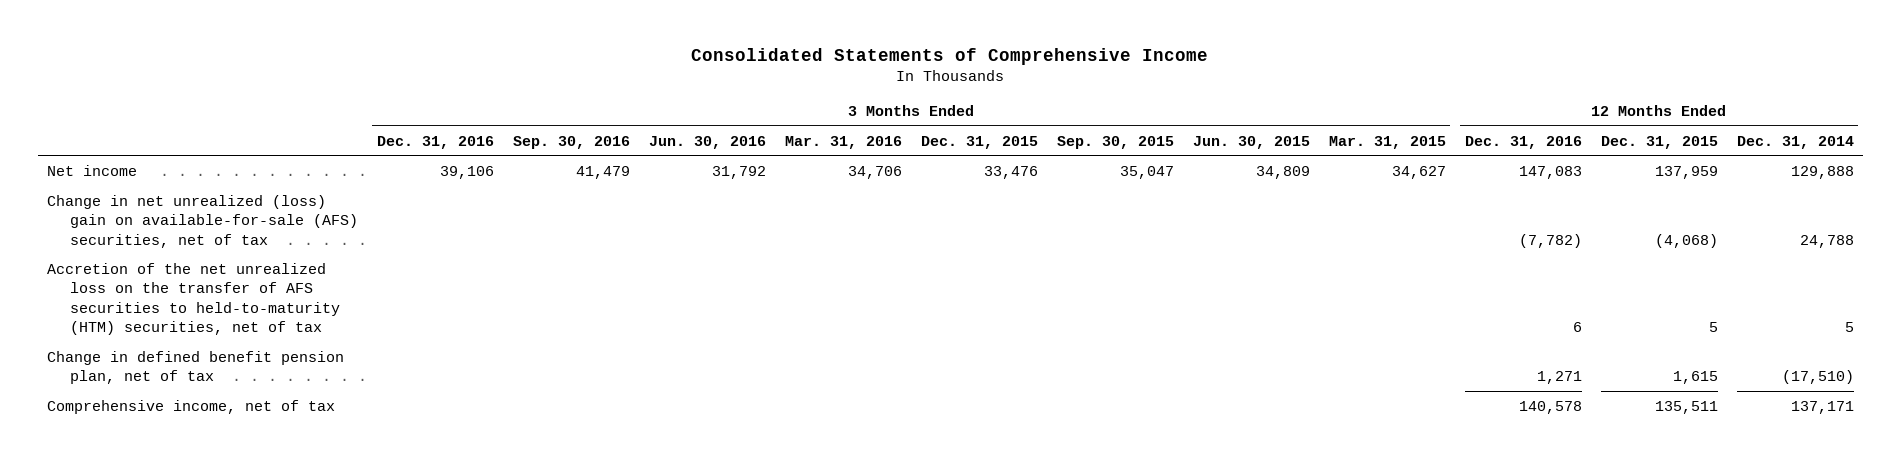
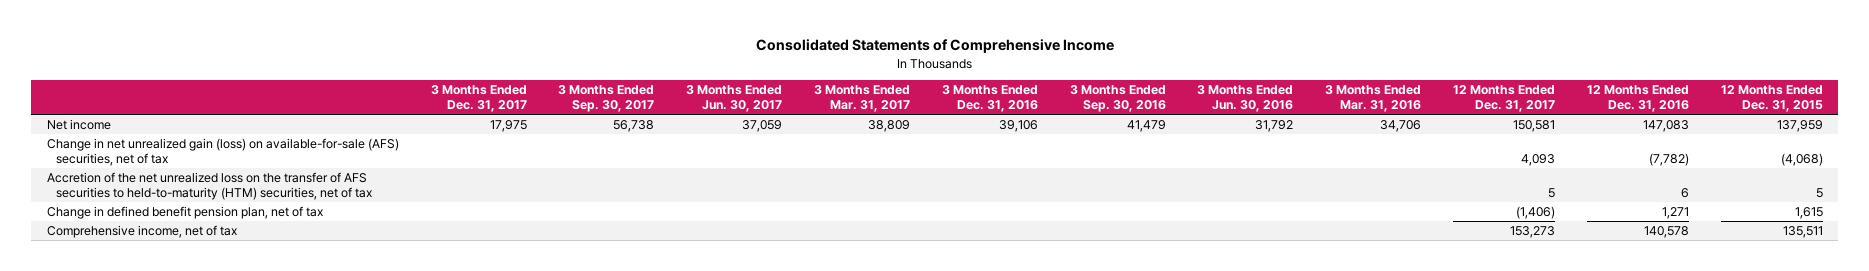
[920,135,1038,149] Dec. 31, 2015 -> none
[1056,135,1174,149] Sep. 30, 2015 -> none
[1192,135,1310,149] Jun. 30, 2015 -> none
[1328,135,1446,149] Mar. 31, 2015 -> none
[1736,135,1854,149] Dec. 31, 2014 -> none
none -> [430,85,527,113] 3 Months Ended Dec. 31, 2017
none -> [558,85,655,113] 3 Months Ended Sep. 30, 2017
none -> [686,85,783,113] 3 Months Ended Jun. 30, 2017
none -> [813,85,910,113] 3 Months Ended Mar. 31, 2017
none -> [1452,85,1555,113] 12 Months Ended Dec. 31, 2017
[47,194,358,248] Change in net unrealized (loss) gain on available-for-sale (AFS) securities, net of tax -> [46,138,399,167] Change in net unrealized gain (loss) on available-for-sale (AFS) securities, net of tax

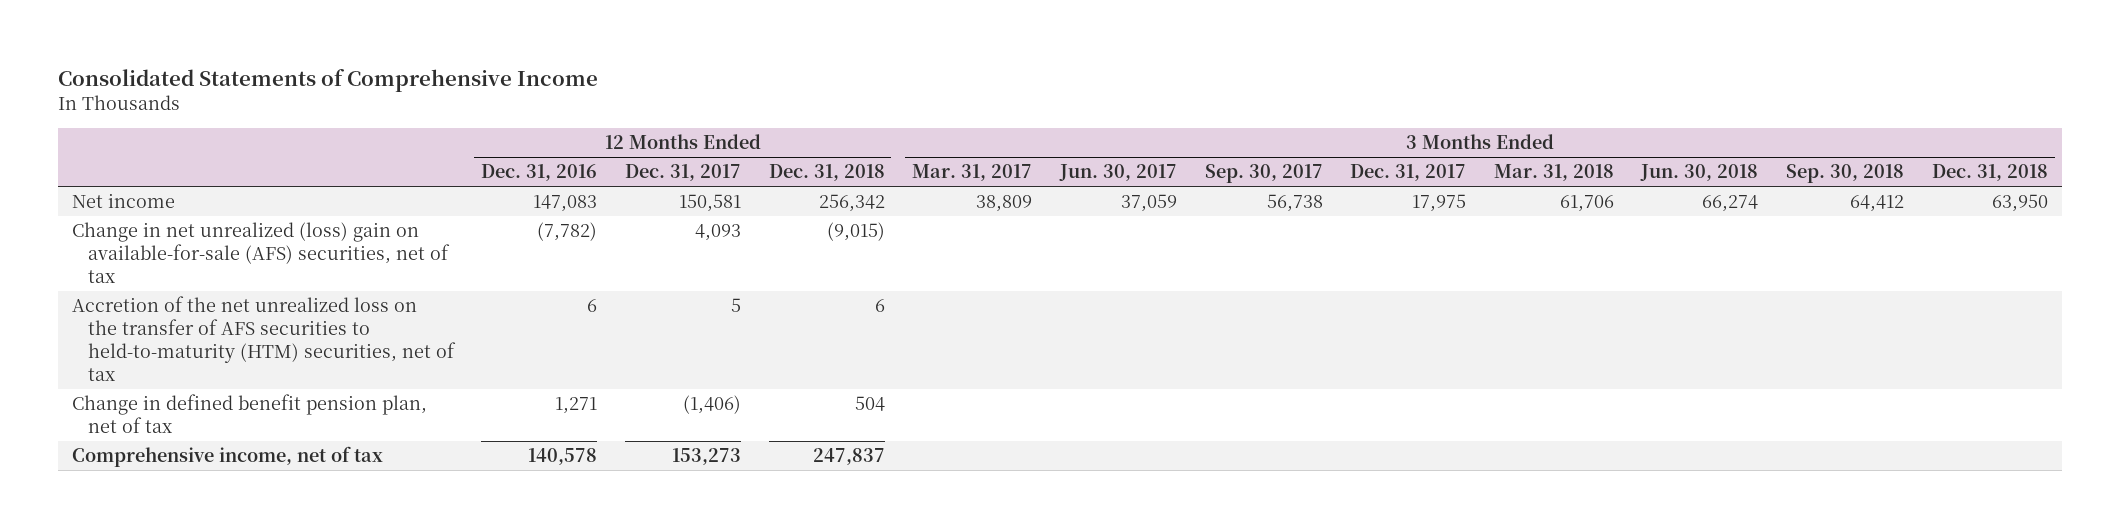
[941,85,1038,113] 3 Months Ended Dec. 31, 2016 -> none
[1069,85,1166,113] 3 Months Ended Sep. 30, 2016 -> none
[1197,85,1294,113] 3 Months Ended Jun. 30, 2016 -> none
[1325,85,1422,113] 3 Months Ended Mar. 31, 2016 -> none
[1720,85,1823,113] 12 Months Ended Dec. 31, 2015 -> none
none -> [768,164,885,182] Dec. 31, 2018
none -> [1493,164,1614,182] Mar. 31, 2018
none -> [1640,164,1759,182] Jun. 30, 2018
none -> [1786,164,1905,184] Sep. 30, 2018
none -> [1931,164,2048,182] Dec. 31, 2018
[46,138,399,167] Change in net unrealized gain (loss) on available-for-sale (AFS) securities, net of tax -> [72,222,450,284] Change in net unrealized (loss) gain on available-for-sale (AFS) securities, net of tax

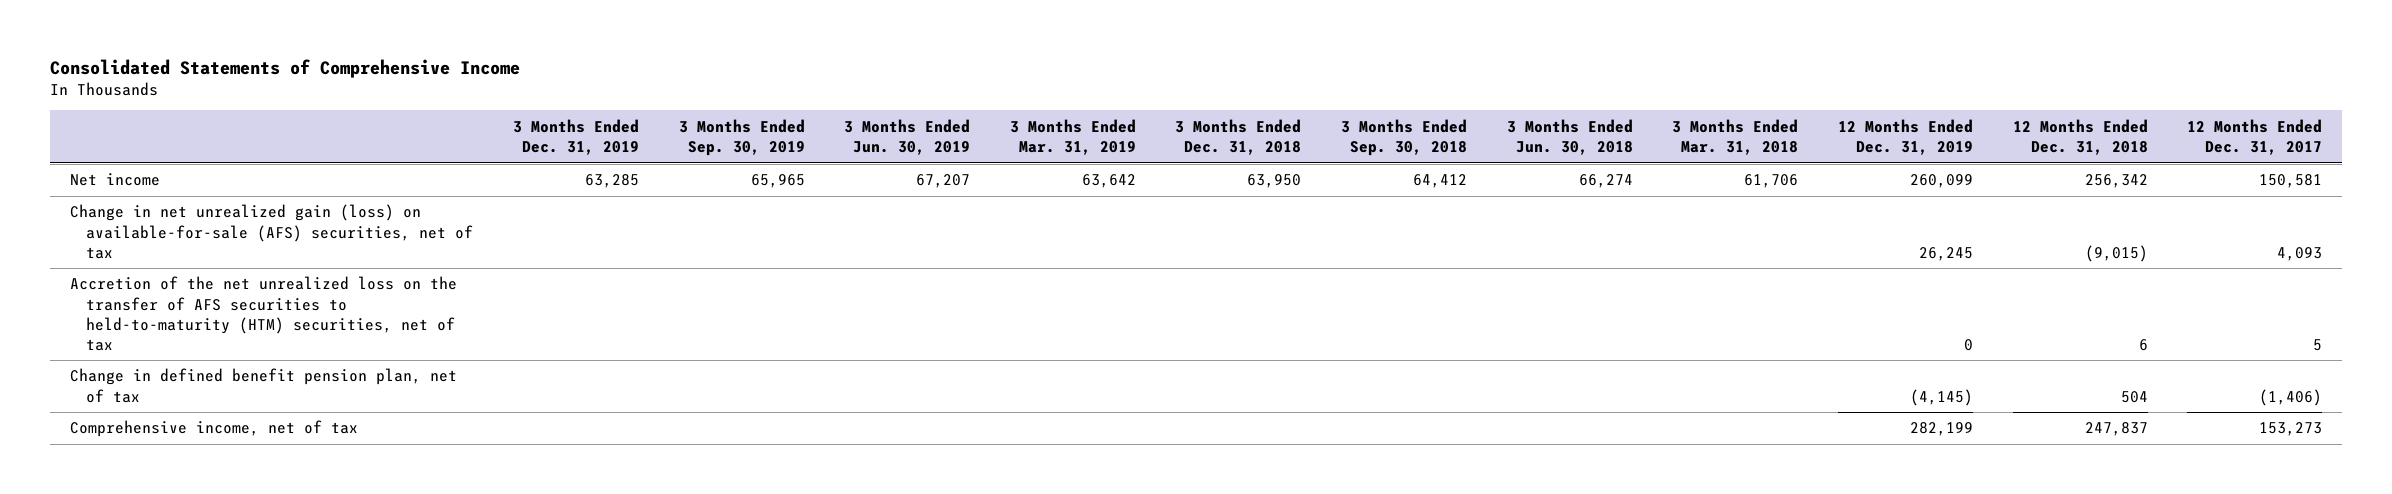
[481,164,598,182] Dec. 31, 2016 -> none
[912,164,1033,182] Mar. 31, 2017 -> none
[1058,164,1177,182] Jun. 30, 2017 -> none
[1204,164,1323,184] Sep. 30, 2017 -> none
[1350,164,1467,182] Dec. 31, 2017 -> none
none -> [512,118,639,155] 3 Months Ended Dec. 31, 2019
none -> [678,118,805,156] 3 Months Ended Sep. 30, 2019
none -> [844,118,971,155] 3 Months Ended Jun. 30, 2019
none -> [1009,118,1136,155] 3 Months Ended Mar. 31, 2019
none -> [1838,118,1974,155] 12 Months Ended Dec. 31, 2019
[72,222,450,284] Change in net unrealized (loss) gain on available-for-sale (AFS) securities, net of tax -> [69,204,474,259] Change in net unrealized gain (loss) on available-for-sale (AFS) securities, net of tax

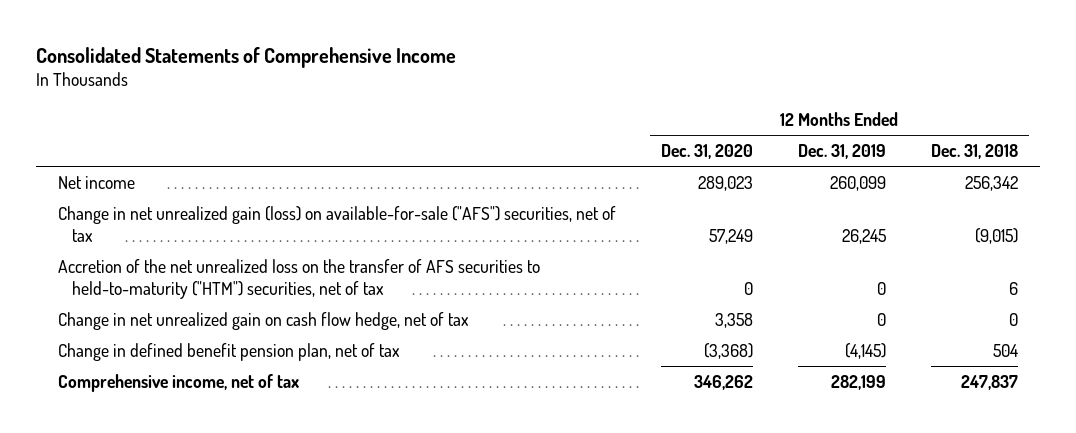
[512,118,639,155] 3 Months Ended Dec. 31, 2019 -> none
[678,118,805,156] 3 Months Ended Sep. 30, 2019 -> none
[844,118,971,155] 3 Months Ended Jun. 30, 2019 -> none
[1009,118,1136,155] 3 Months Ended Mar. 31, 2019 -> none
[1175,118,1302,155] 3 Months Ended Dec. 31, 2018 -> none
[1341,118,1468,156] 3 Months Ended Sep. 30, 2018 -> none
[1506,118,1633,155] 3 Months Ended Jun. 30, 2018 -> none
[1672,118,1799,155] 3 Months Ended Mar. 31, 2018 -> none
[2187,118,2323,155] 12 Months Ended Dec. 31, 2017 -> none
none -> [661,144,754,160] Dec. 31, 2020
[69,204,474,259] Change in net unrealized gain (loss) on available-for-sale (AFS) securities, net of tax -> [58,206,617,242] Change in net unrealized gain (loss) on available-for-sale ("AFS") securities, net of tax
[69,276,457,351] Accretion of the net unrealized loss on the transfer of AFS securities to held-to-maturity (HTM) securities, net of tax -> [58,259,541,299] Accretion of the net unrealized loss on the transfer of AFS securities to held-to-maturity ("HTM") securities, net of tax
none -> [58,312,470,331] Change in net unrealized gain on cash flow hedge, net of tax

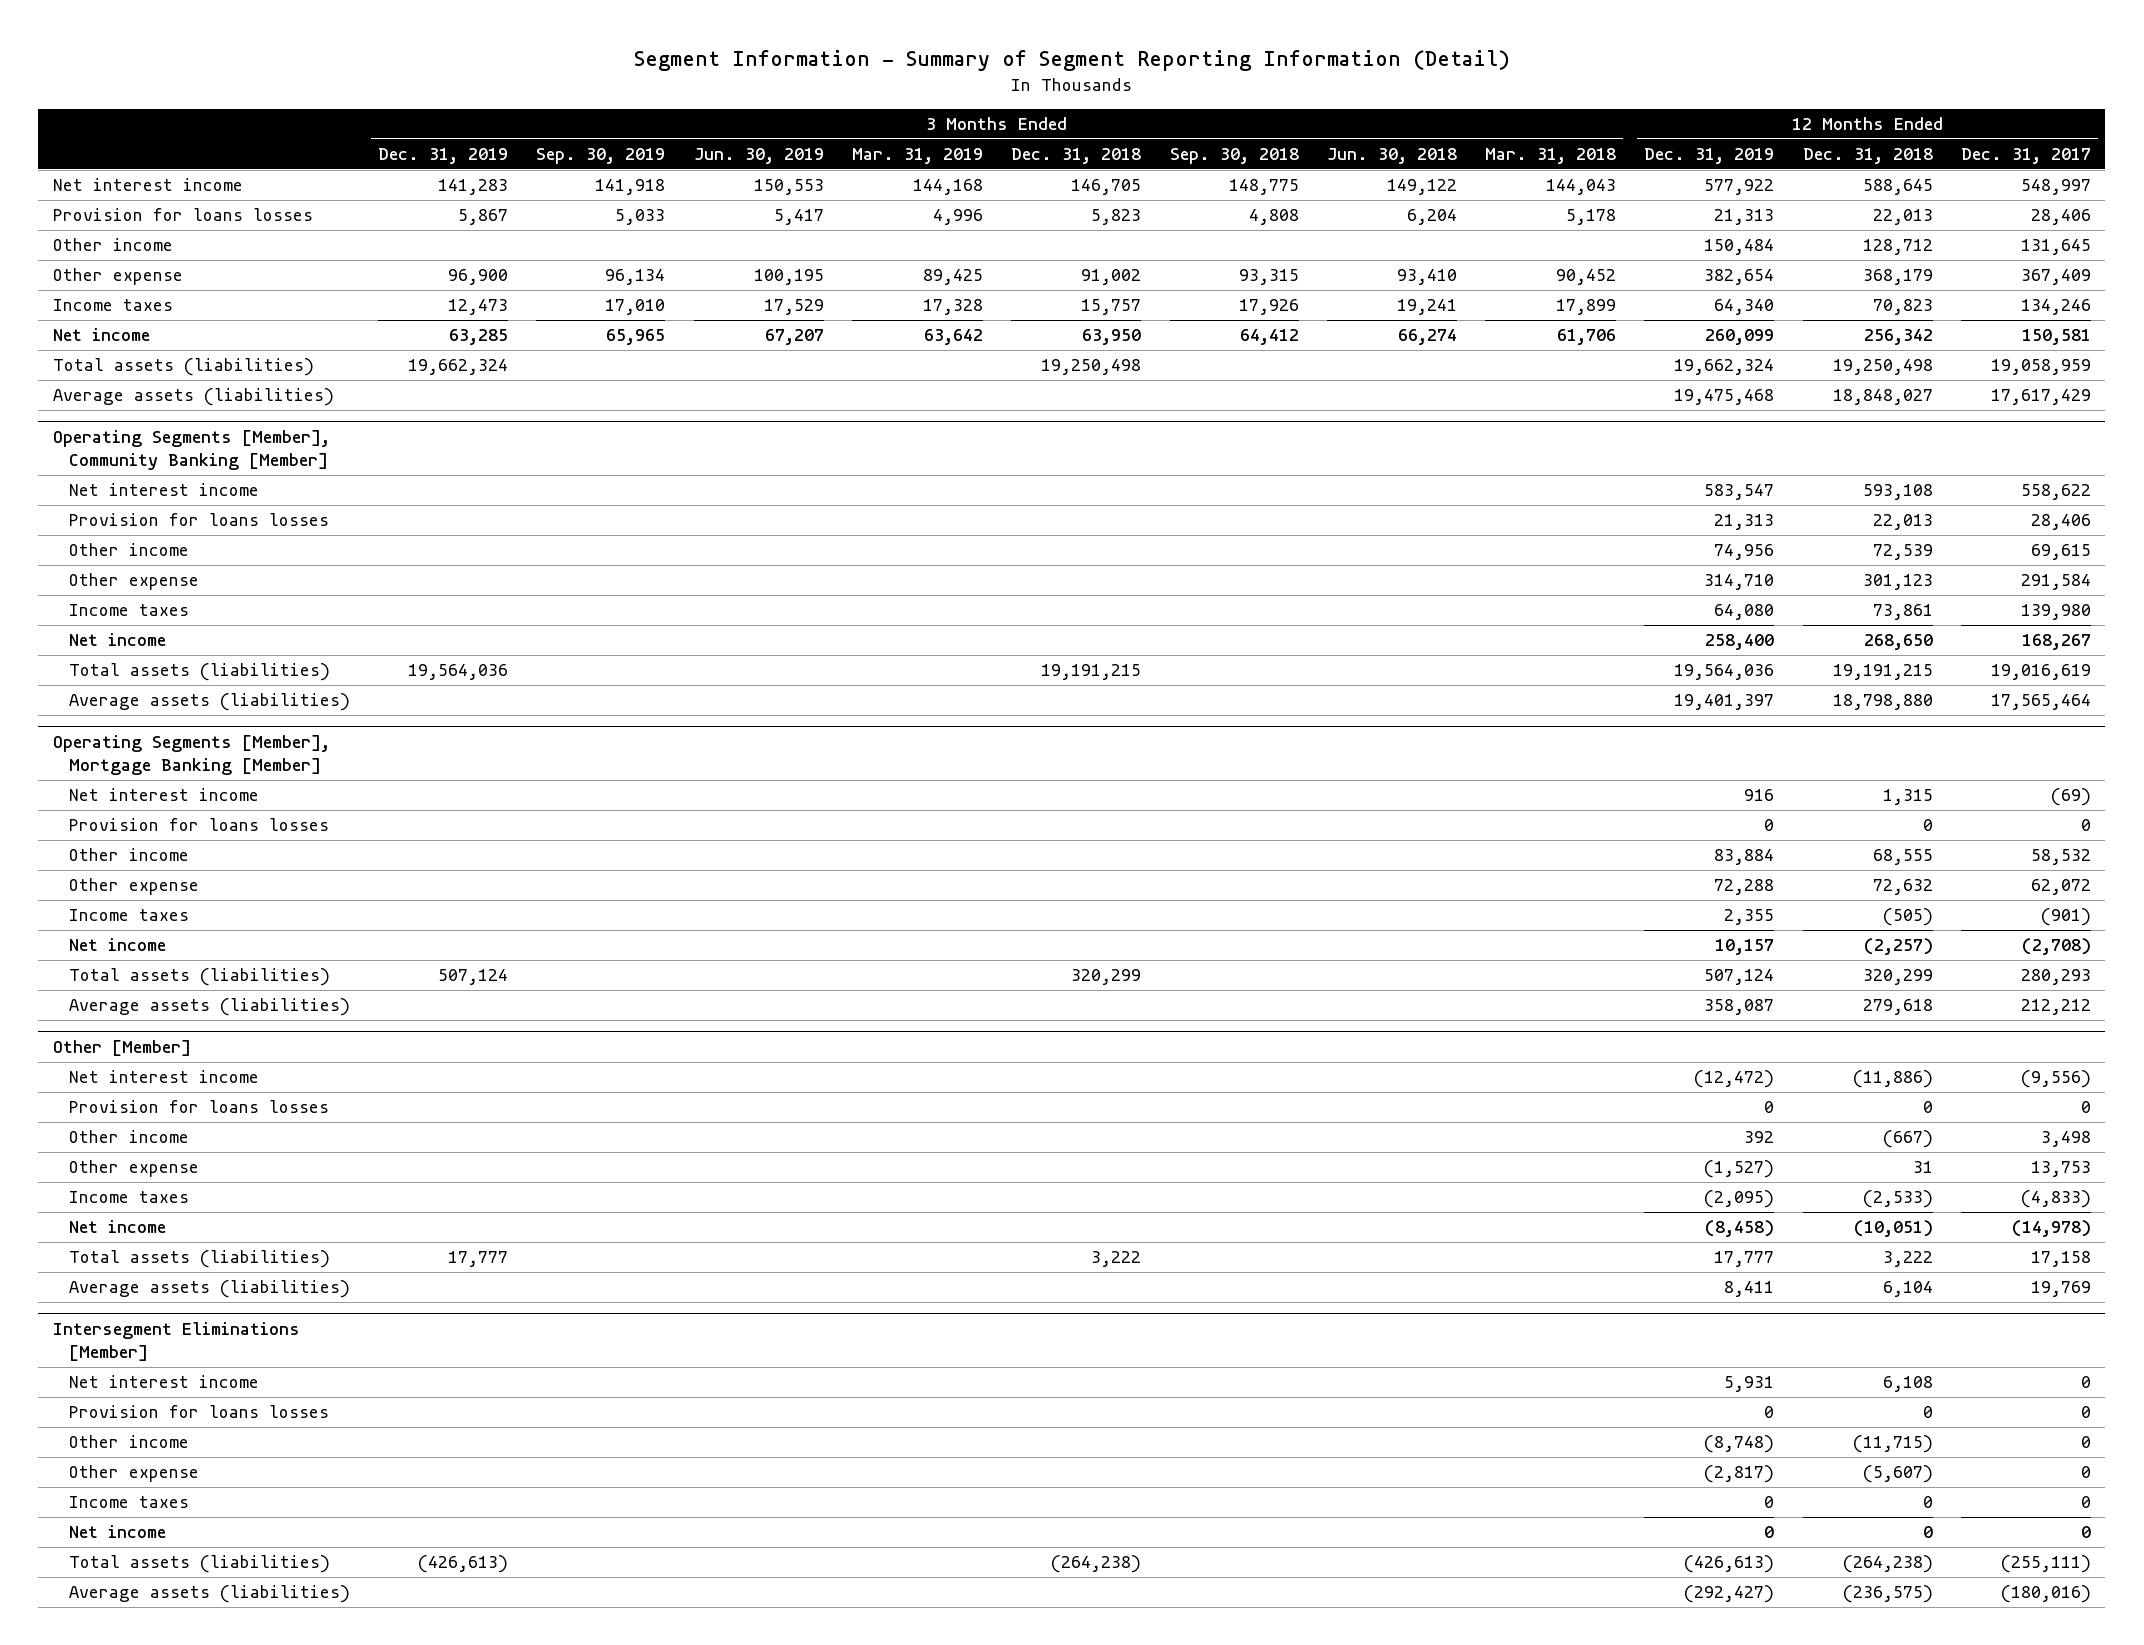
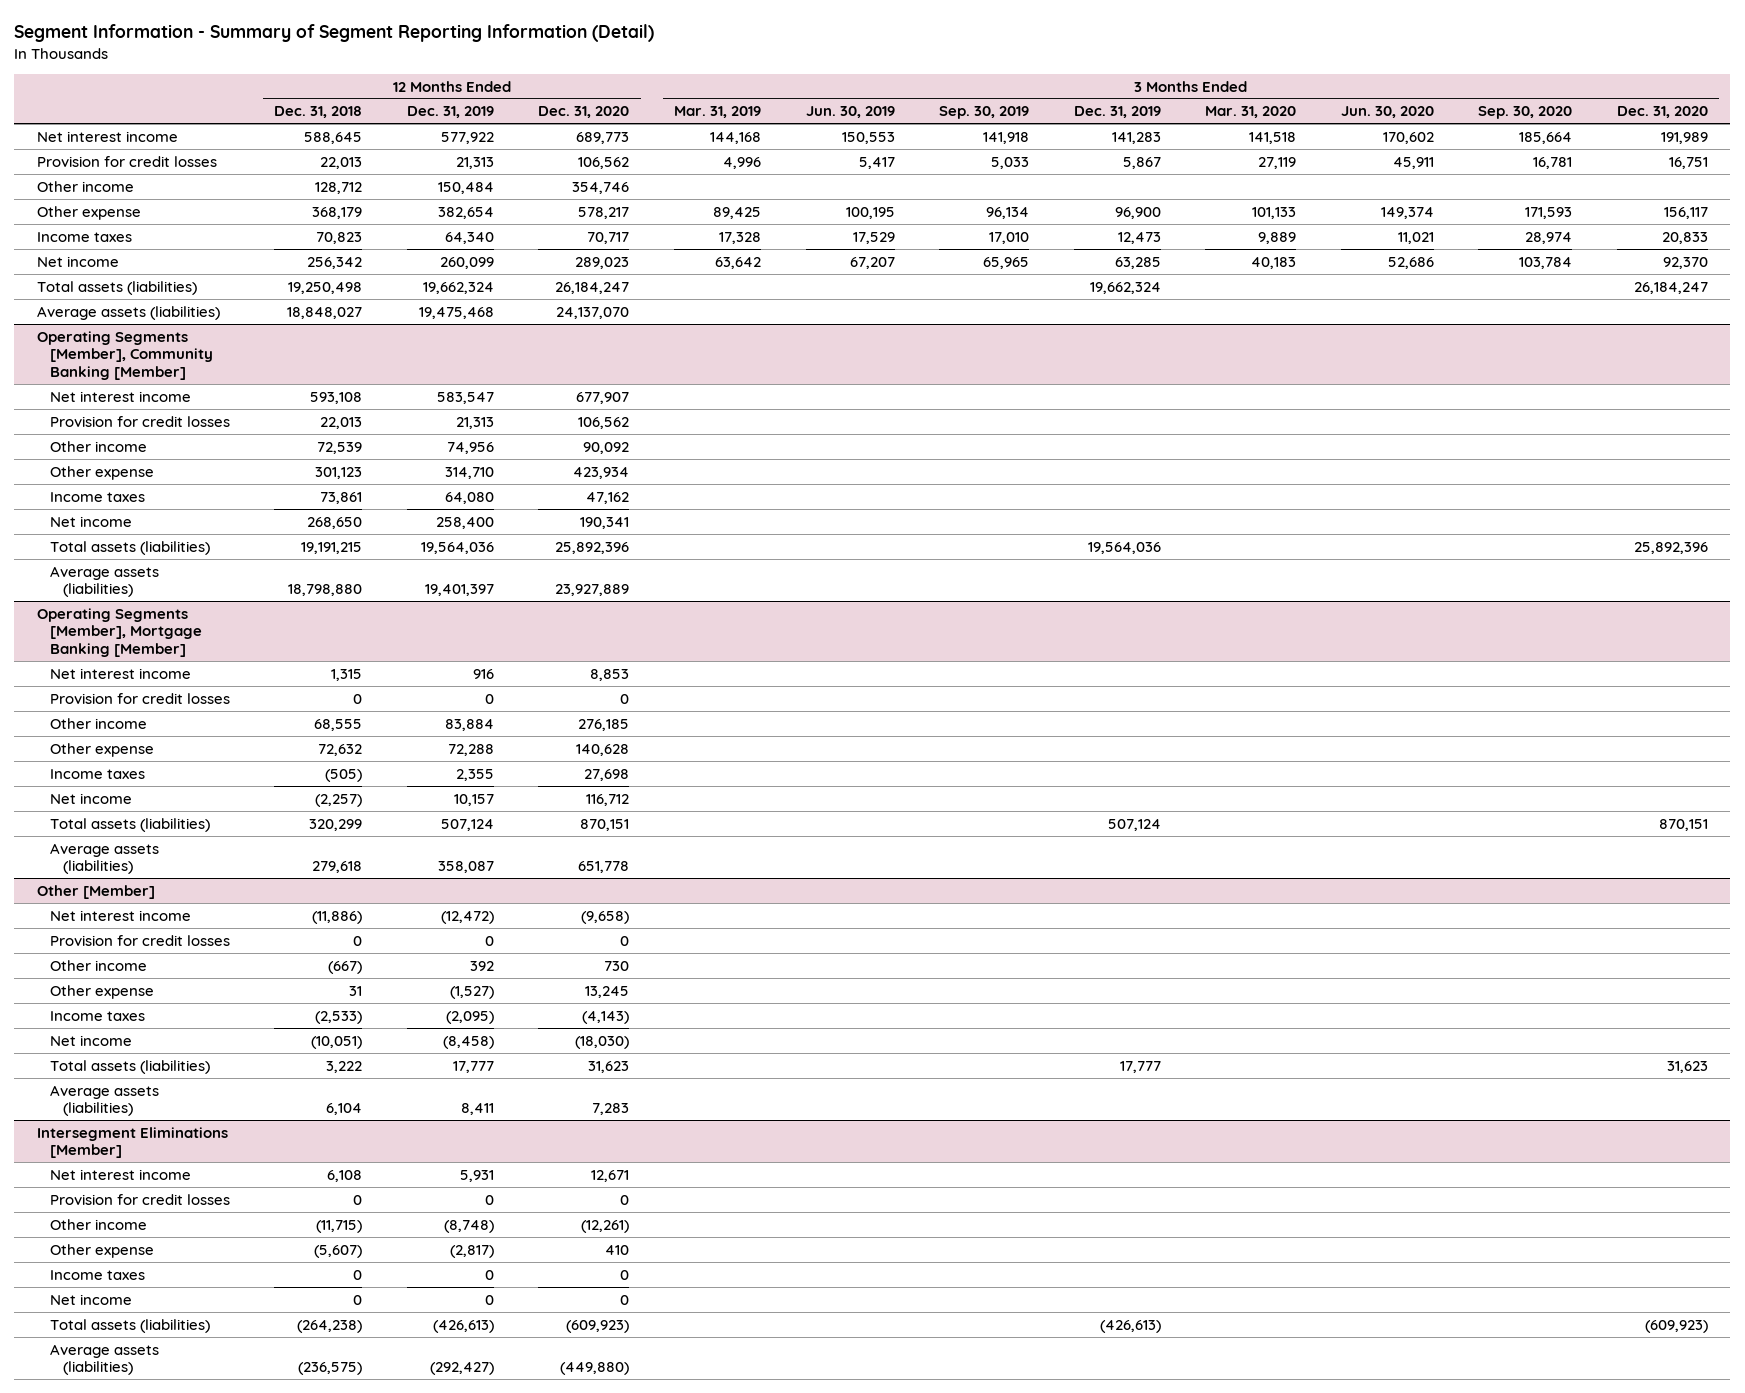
[1011,148,1142,165] Dec. 31, 2018 -> none
[1169,148,1299,165] Sep. 30, 2018 -> none
[1326,148,1457,165] Jun. 30, 2018 -> none
[1485,148,1617,165] Mar. 31, 2018 -> none
[1960,148,2091,165] Dec. 31, 2017 -> none
none -> [538,106,630,119] Dec. 31, 2020
none -> [1205,106,1297,119] Mar. 31, 2020
none -> [1340,106,1434,119] Jun. 30, 2020
none -> [1478,106,1573,120] Sep. 30, 2020
none -> [1616,106,1708,119] Dec. 31, 2020
[52,208,313,222] Provision for loans losses -> [36,155,217,167] Provision for credit losses
[68,513,329,527] Provision for loans losses -> [49,415,230,427] Provision for credit losses
[68,818,329,832] Provision for loans losses -> [49,692,230,704] Provision for credit losses
[68,1100,329,1114] Provision for loans losses -> [49,934,230,946] Provision for credit losses
[68,1405,329,1419] Provision for loans losses -> [49,1193,230,1205] Provision for credit losses

